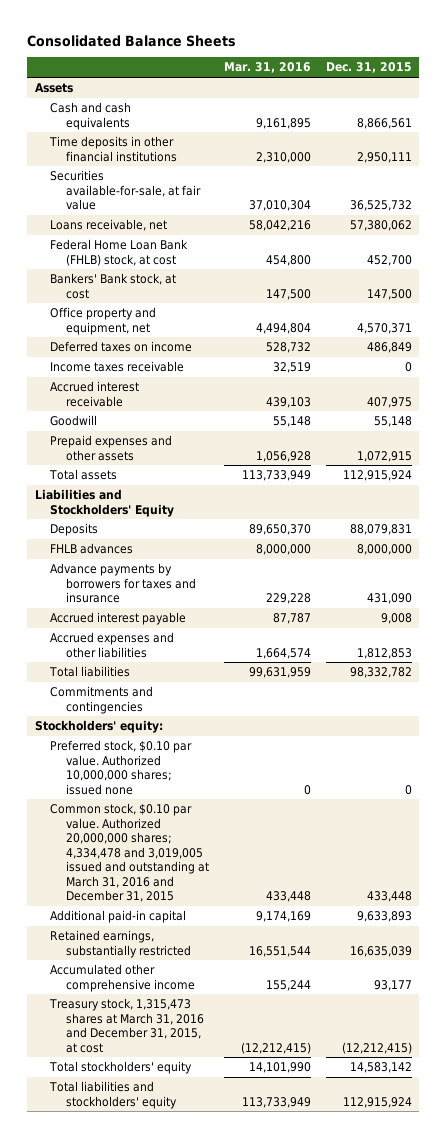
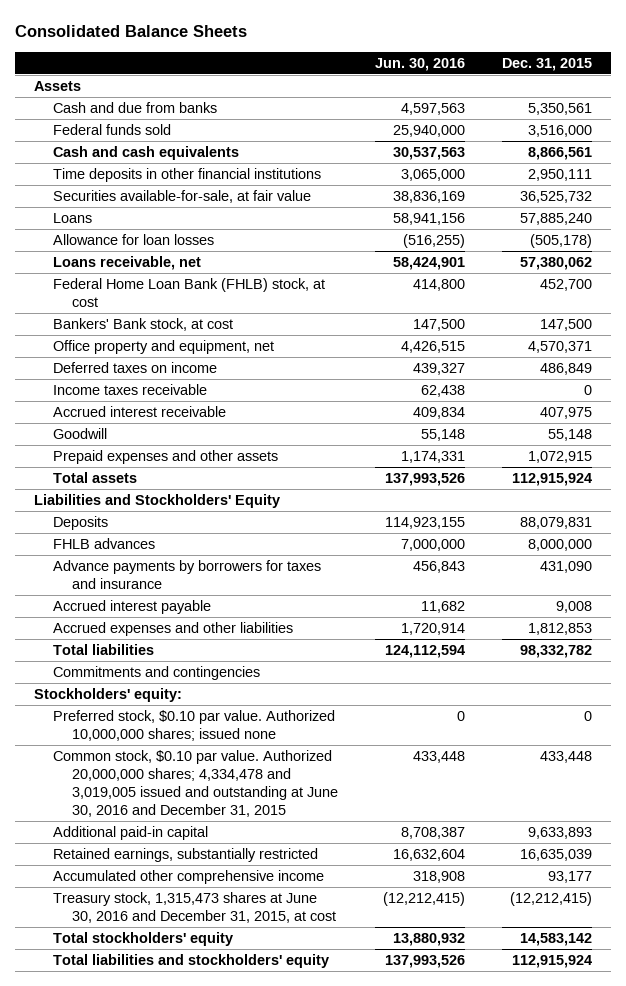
[223,62,311,74] Mar. 31, 2016 -> none
none -> [374,57,465,71] Jun. 30, 2016
none -> [52,102,217,114] Cash and due from banks
none -> [52,124,171,136] Federal funds sold
none -> [52,213,92,224] Loans
none -> [52,234,214,246] Allowance for loan losses
[50,803,210,903] Common stock, $0.10 par value. Authorized 20,000,000 shares; 4,334,478 and 3,019,005 issued and outstanding at March 31, 2016 and December 31, 2015 -> [52,750,338,817] Common stock, $0.10 par value. Authorized 20,000,000 shares; 4,334,478 and 3,019,005 issued and outstanding at June 30, 2016 and December 31, 2015
[49,998,205,1053] Treasury stock, 1,315,473 shares at March 31, 2016 and December 31, 2015, at cost -> [52,892,336,923] Treasury stock, 1,315,473 shares at June 30, 2016 and December 31, 2015, at cost

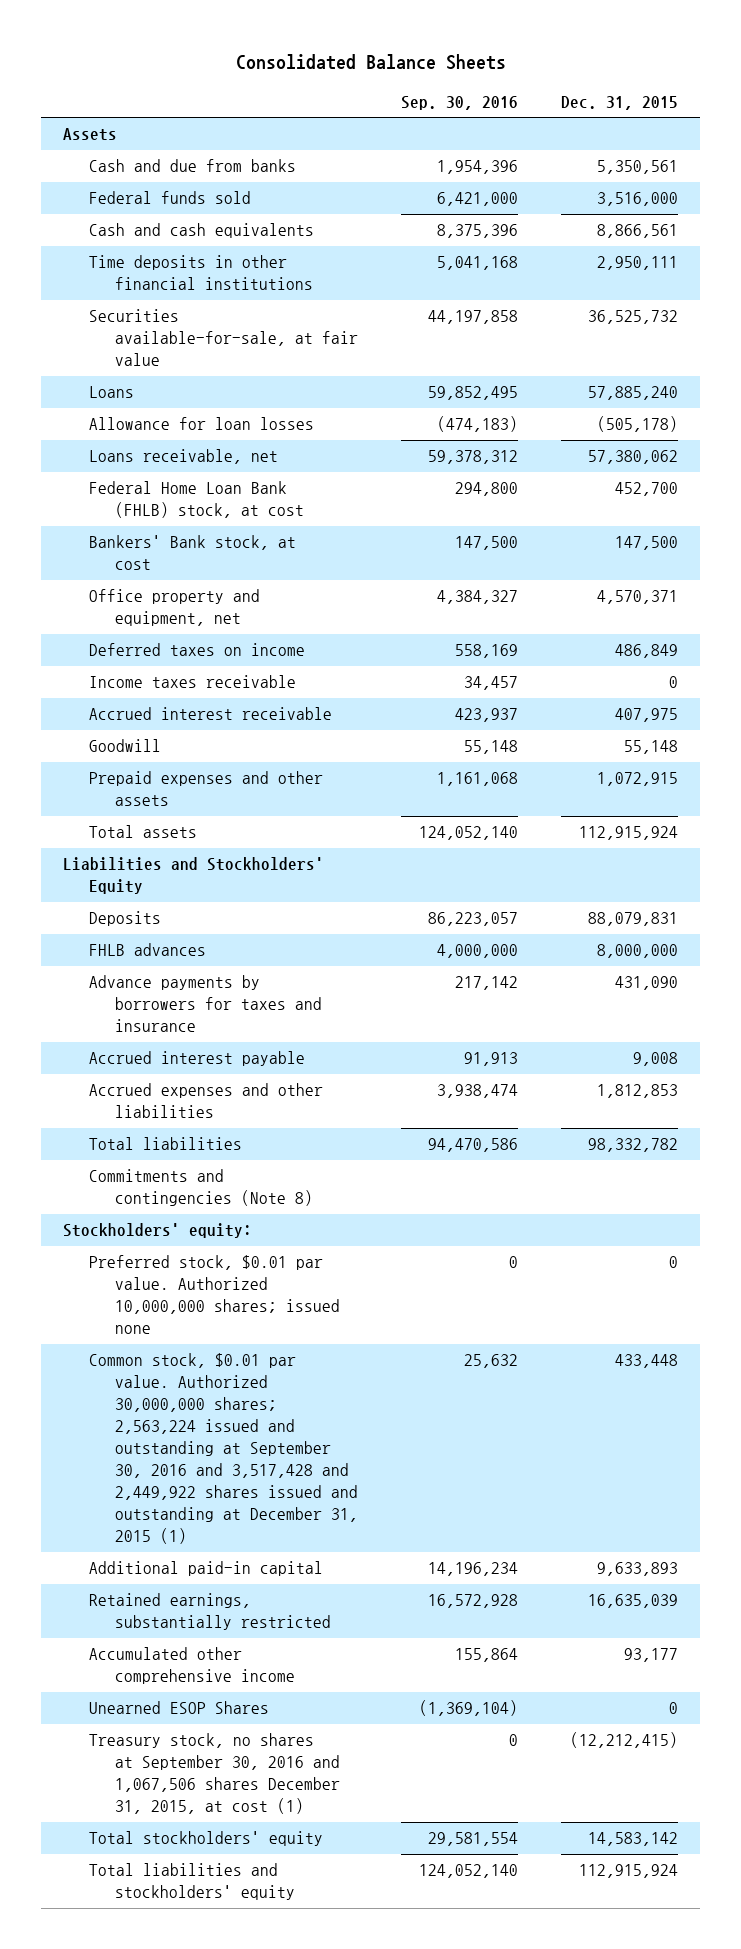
[374,57,465,71] Jun. 30, 2016 -> none
none -> [400,95,518,110] Sep. 30, 2016
[52,666,260,681] Commitments and contingencies -> [88,1169,313,1207] Commitments and contingencies (Note 8)
[52,710,335,741] Preferred stock, $0.10 par value. Authorized 10,000,000 shares; issued none -> [88,1255,340,1335] Preferred stock, $0.01 par value. Authorized 10,000,000 shares; issued none
[52,750,338,817] Common stock, $0.10 par value. Authorized 20,000,000 shares; 4,334,478 and 3,019,005 issued and outstanding at June 30, 2016 and December 31, 2015 -> [88,1353,358,1545] Common stock, $0.01 par value. Authorized 30,000,000 shares; 2,563,224 issued and outstanding at September 30, 2016 and 3,517,428 and 2,449,922 shares issued and outstanding at December 31, 2015 (1)
none -> [88,1701,269,1715] Unearned ESOP Shares
[52,892,336,923] Treasury stock, 1,315,473 shares at June 30, 2016 and December 31, 2015, at cost -> [88,1733,340,1815] Treasury stock, no shares at September 30, 2016 and 1,067,506 shares December 31, 2015, at cost (1)

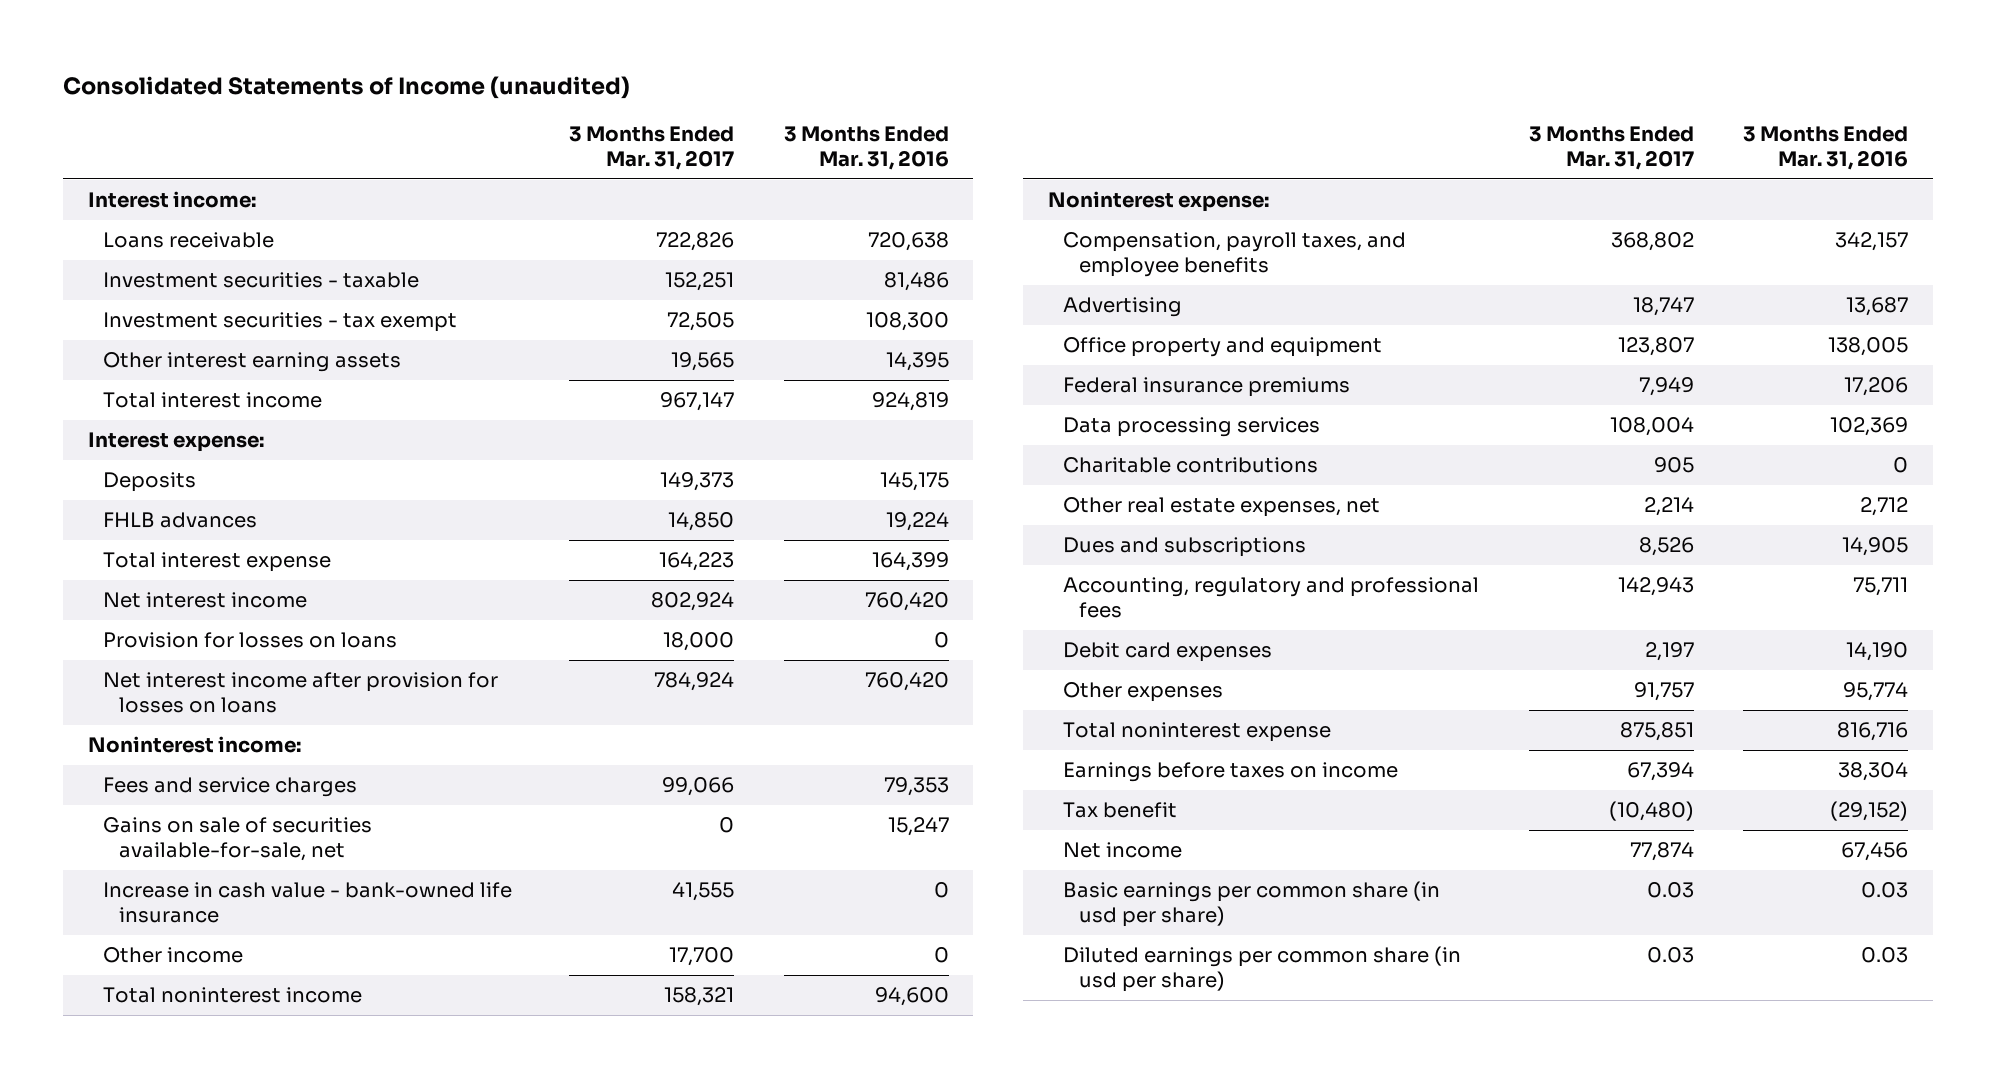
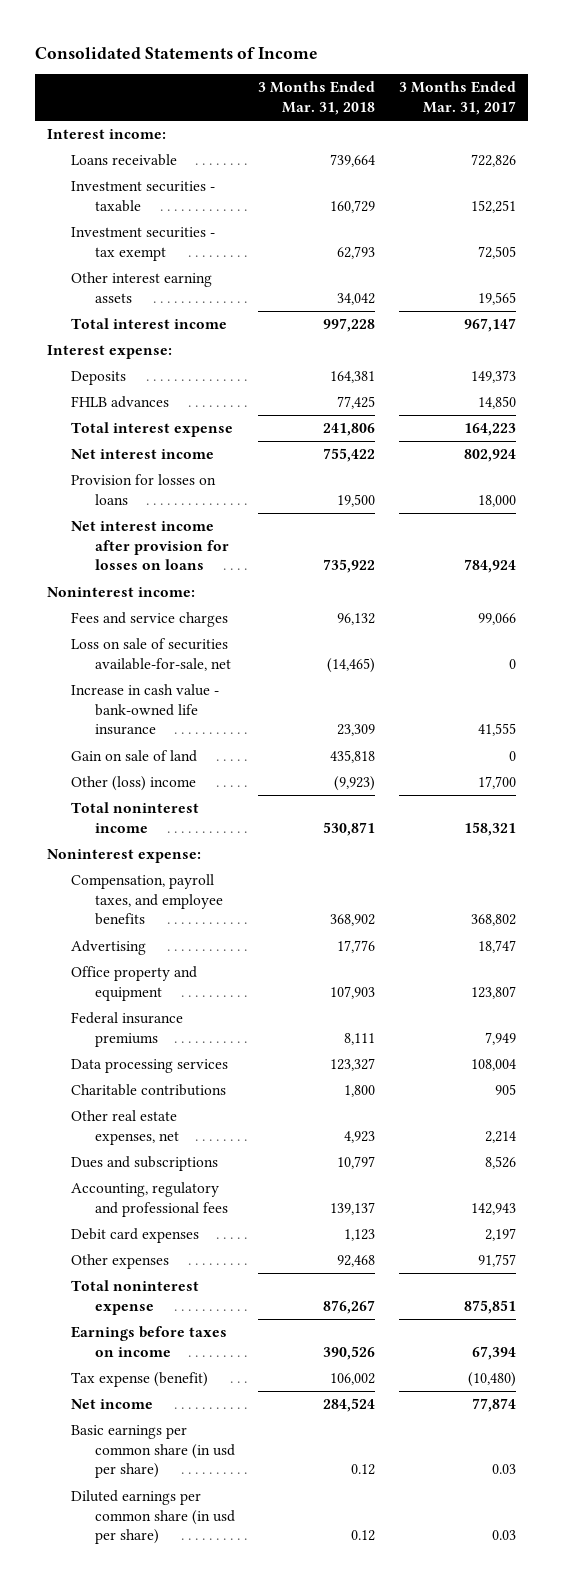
[63,75,631,99] Consolidated Statements of Income (unaudited) -> [35,47,319,60] Consolidated Statements of Income
[783,125,949,170] 3 Months Ended Mar. 31, 2016 -> none
none -> [258,81,376,116] 3 Months Ended Mar. 31, 2018
[103,817,373,862] Gains on sale of securities available-for-sale, net -> [70,638,231,671] Loss on sale of securities available-for-sale, net
none -> [70,750,197,763] Gain on sale of land
[103,947,244,964] Other income -> [70,776,196,792] Other (loss) income
[1063,802,1178,819] Tax benefit -> [70,1372,208,1388] Tax expense (benefit)

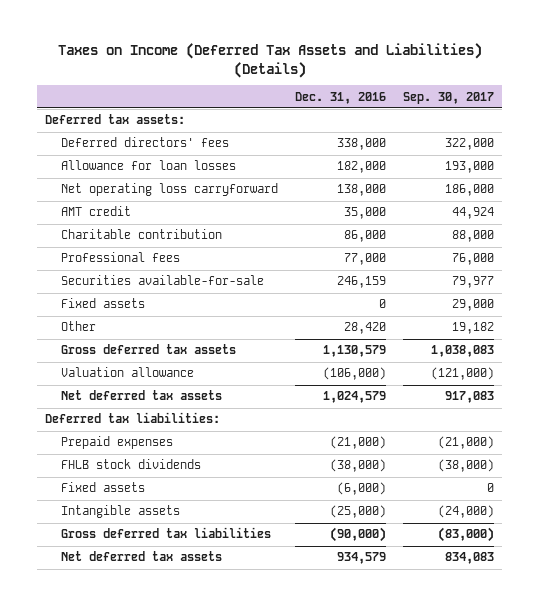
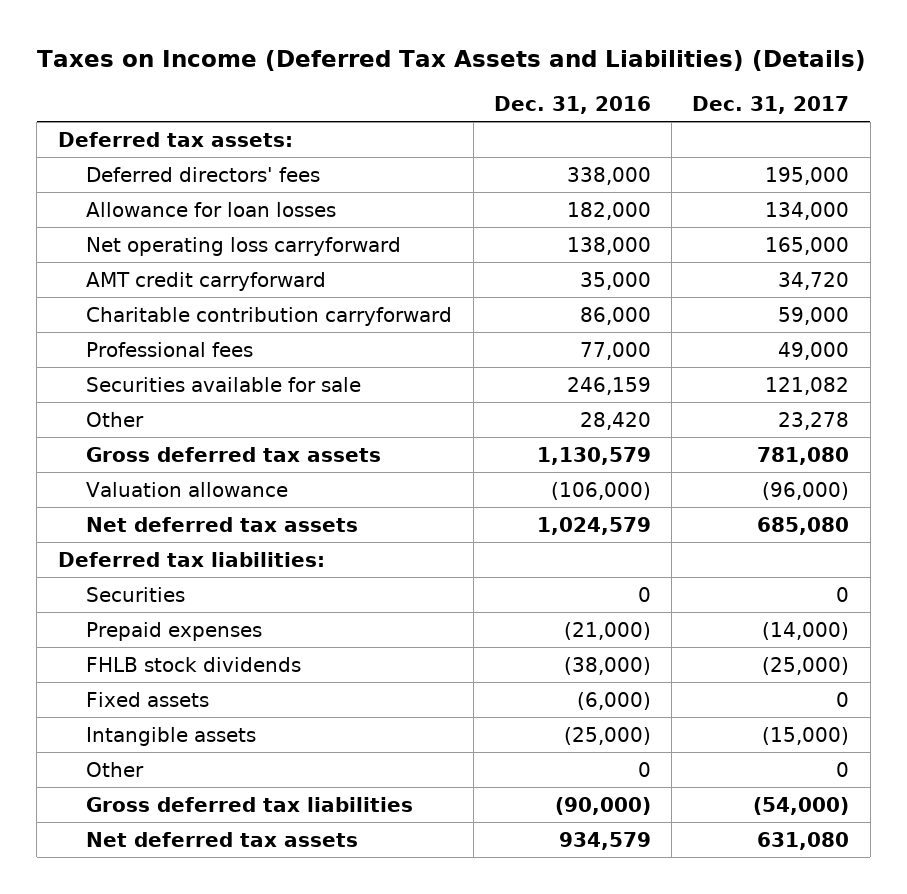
[402,91,494,104] Sep. 30, 2017 -> none
none -> [692,95,850,114] Dec. 31, 2017
[60,206,131,217] AMT credit -> [86,271,327,291] AMT credit carryforward
[60,229,222,240] Charitable contribution -> [86,306,453,326] Charitable contribution carryforward
[60,298,145,309] Fixed assets -> none
[60,275,264,286] Securities available-for-sale -> [86,376,362,392] Securities available for sale
none -> [86,586,186,602] Securities
none -> [86,761,145,777] Other

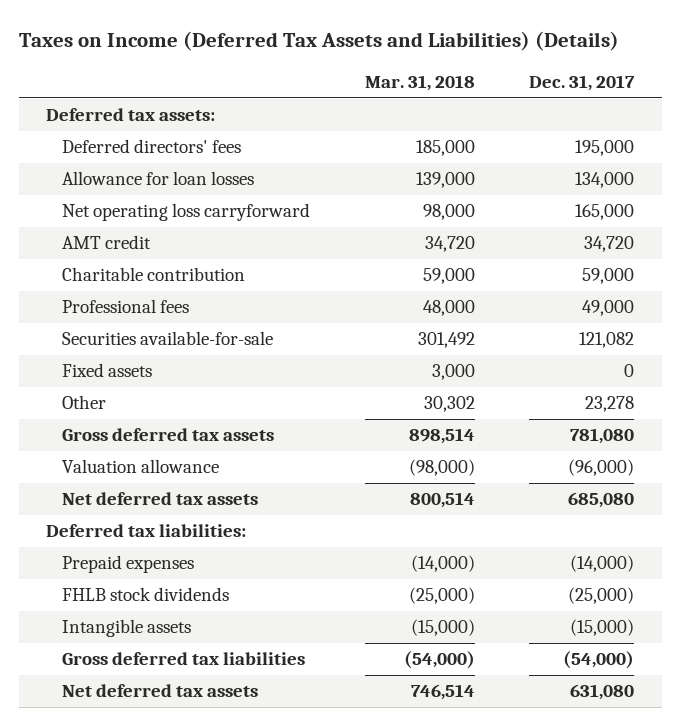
[493,95,651,114] Dec. 31, 2016 -> none
none -> [364,74,475,91] Mar. 31, 2018
[86,271,327,291] AMT credit carryforward -> [62,235,152,250] AMT credit
[86,306,453,326] Charitable contribution carryforward -> [62,267,246,282] Charitable contribution
[86,376,362,392] Securities available for sale -> [62,331,274,346] Securities available-for-sale
[86,691,210,707] Fixed assets -> [62,363,153,378] Fixed assets
[86,586,186,602] Securities -> none
[86,761,145,777] Other -> none

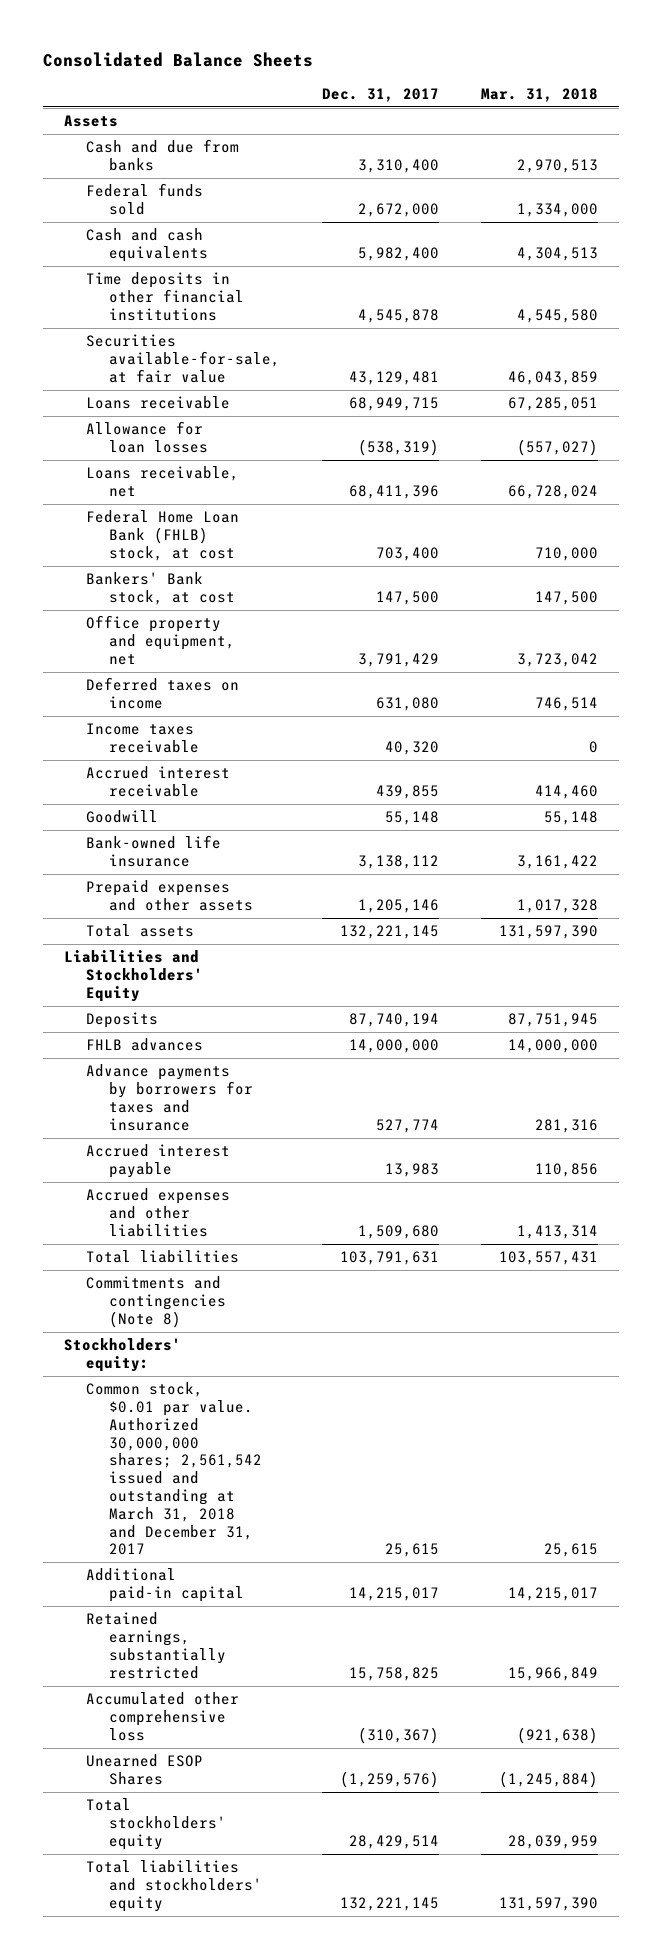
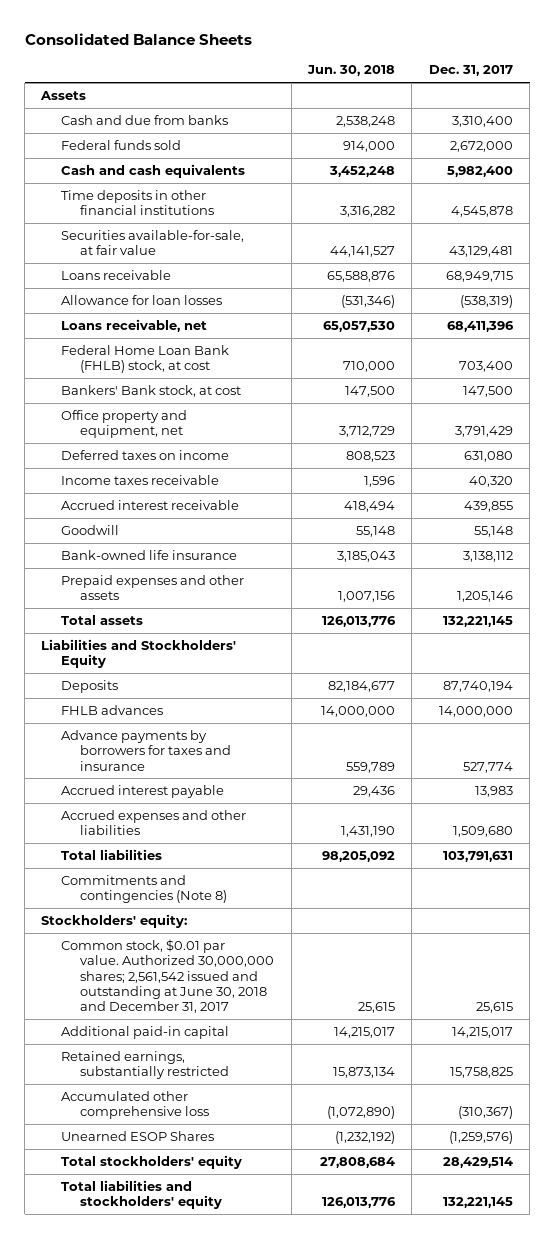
[480,88,598,103] Mar. 31, 2018 -> none
none -> [306,65,395,77] Jun. 30, 2018
[86,1382,262,1556] Common stock, $0.01 par value. Authorized 30,000,000 shares; 2,561,542 issued and outstanding at March 31, 2018 and December 31, 2017 -> [60,938,275,1014] Common stock, $0.01 par value. Authorized 30,000,000 shares; 2,561,542 issued and outstanding at June 30, 2018 and December 31, 2017

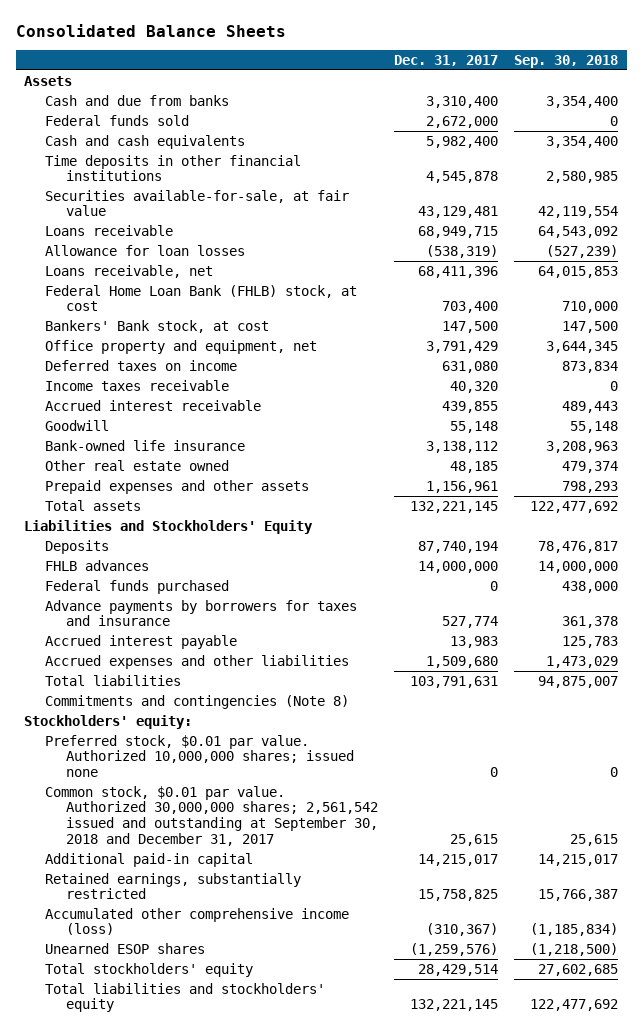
[306,65,395,77] Jun. 30, 2018 -> none
none -> [514,54,619,68] Sep. 30, 2018
none -> [44,459,229,471] Other real estate owned
[456,591,513,603] 1,205,146 -> [426,480,499,493] 1,156,961
none -> [44,579,229,594] Federal funds purchased
none -> [44,734,354,778] Preferred stock, $0.01 par value. Authorized 10,000,000 shares; issued none
[60,938,275,1014] Common stock, $0.01 par value. Authorized 30,000,000 shares; 2,561,542 issued and outstanding at June 30, 2018 and December 31, 2017 -> [44,785,378,846] Common stock, $0.01 par value. Authorized 30,000,000 shares; 2,561,542 issued and outstanding at September 30, 2018 and December 31, 2017
[60,1090,210,1120] Accumulated other comprehensive loss -> [44,907,349,936] Accumulated other comprehensive income (loss)
[60,1130,214,1141] Unearned ESOP Shares -> [44,942,205,954] Unearned ESOP shares

